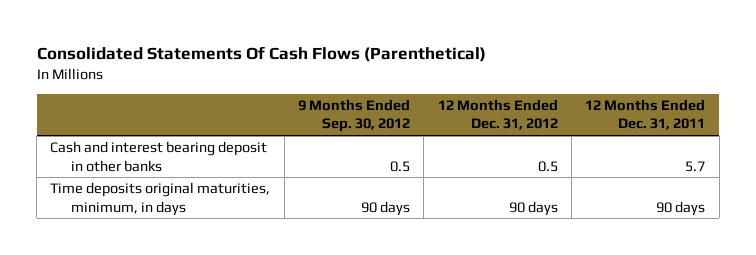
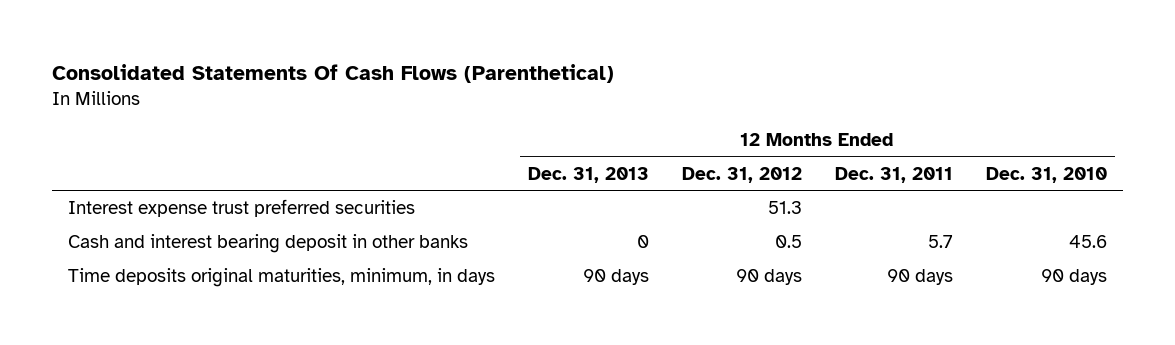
[298,99,411,133] 9 Months Ended Sep. 30, 2012 -> none
none -> [527,166,649,183] Dec. 31, 2013
none -> [985,166,1107,183] Dec. 31, 2010
none -> [67,198,415,217] Interest expense trust preferred securities

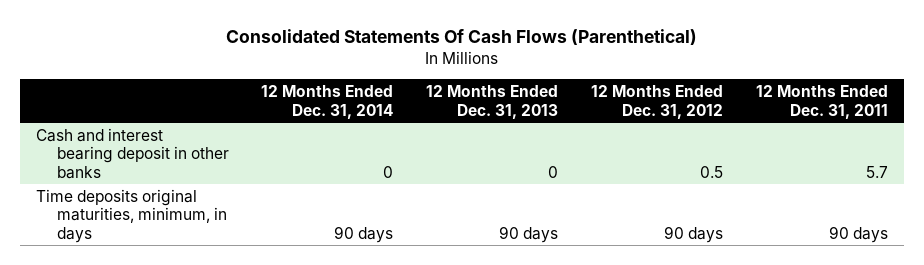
[985,166,1107,183] Dec. 31, 2010 -> none
none -> [261,85,394,119] 12 Months Ended Dec. 31, 2014
[67,198,415,217] Interest expense trust preferred securities -> none

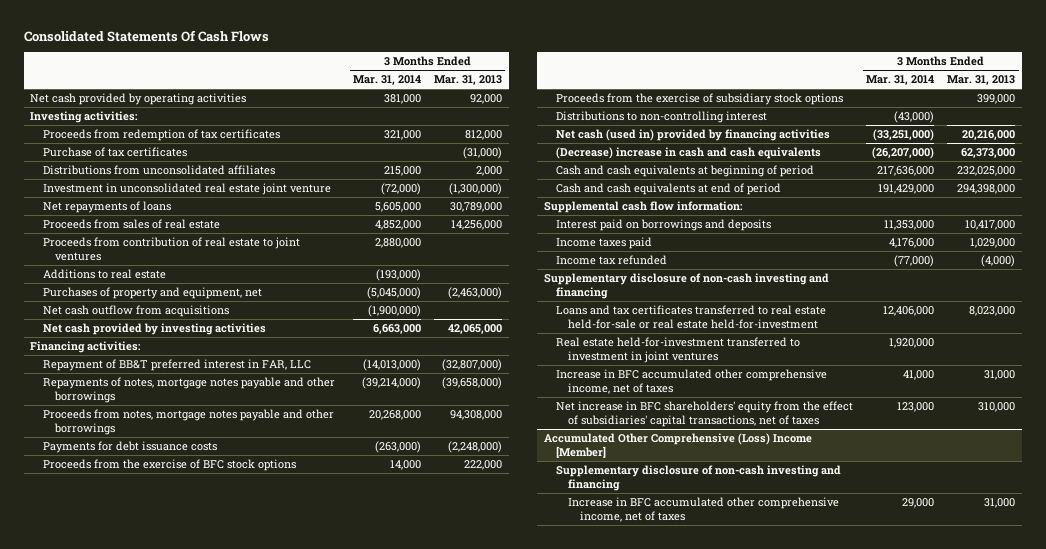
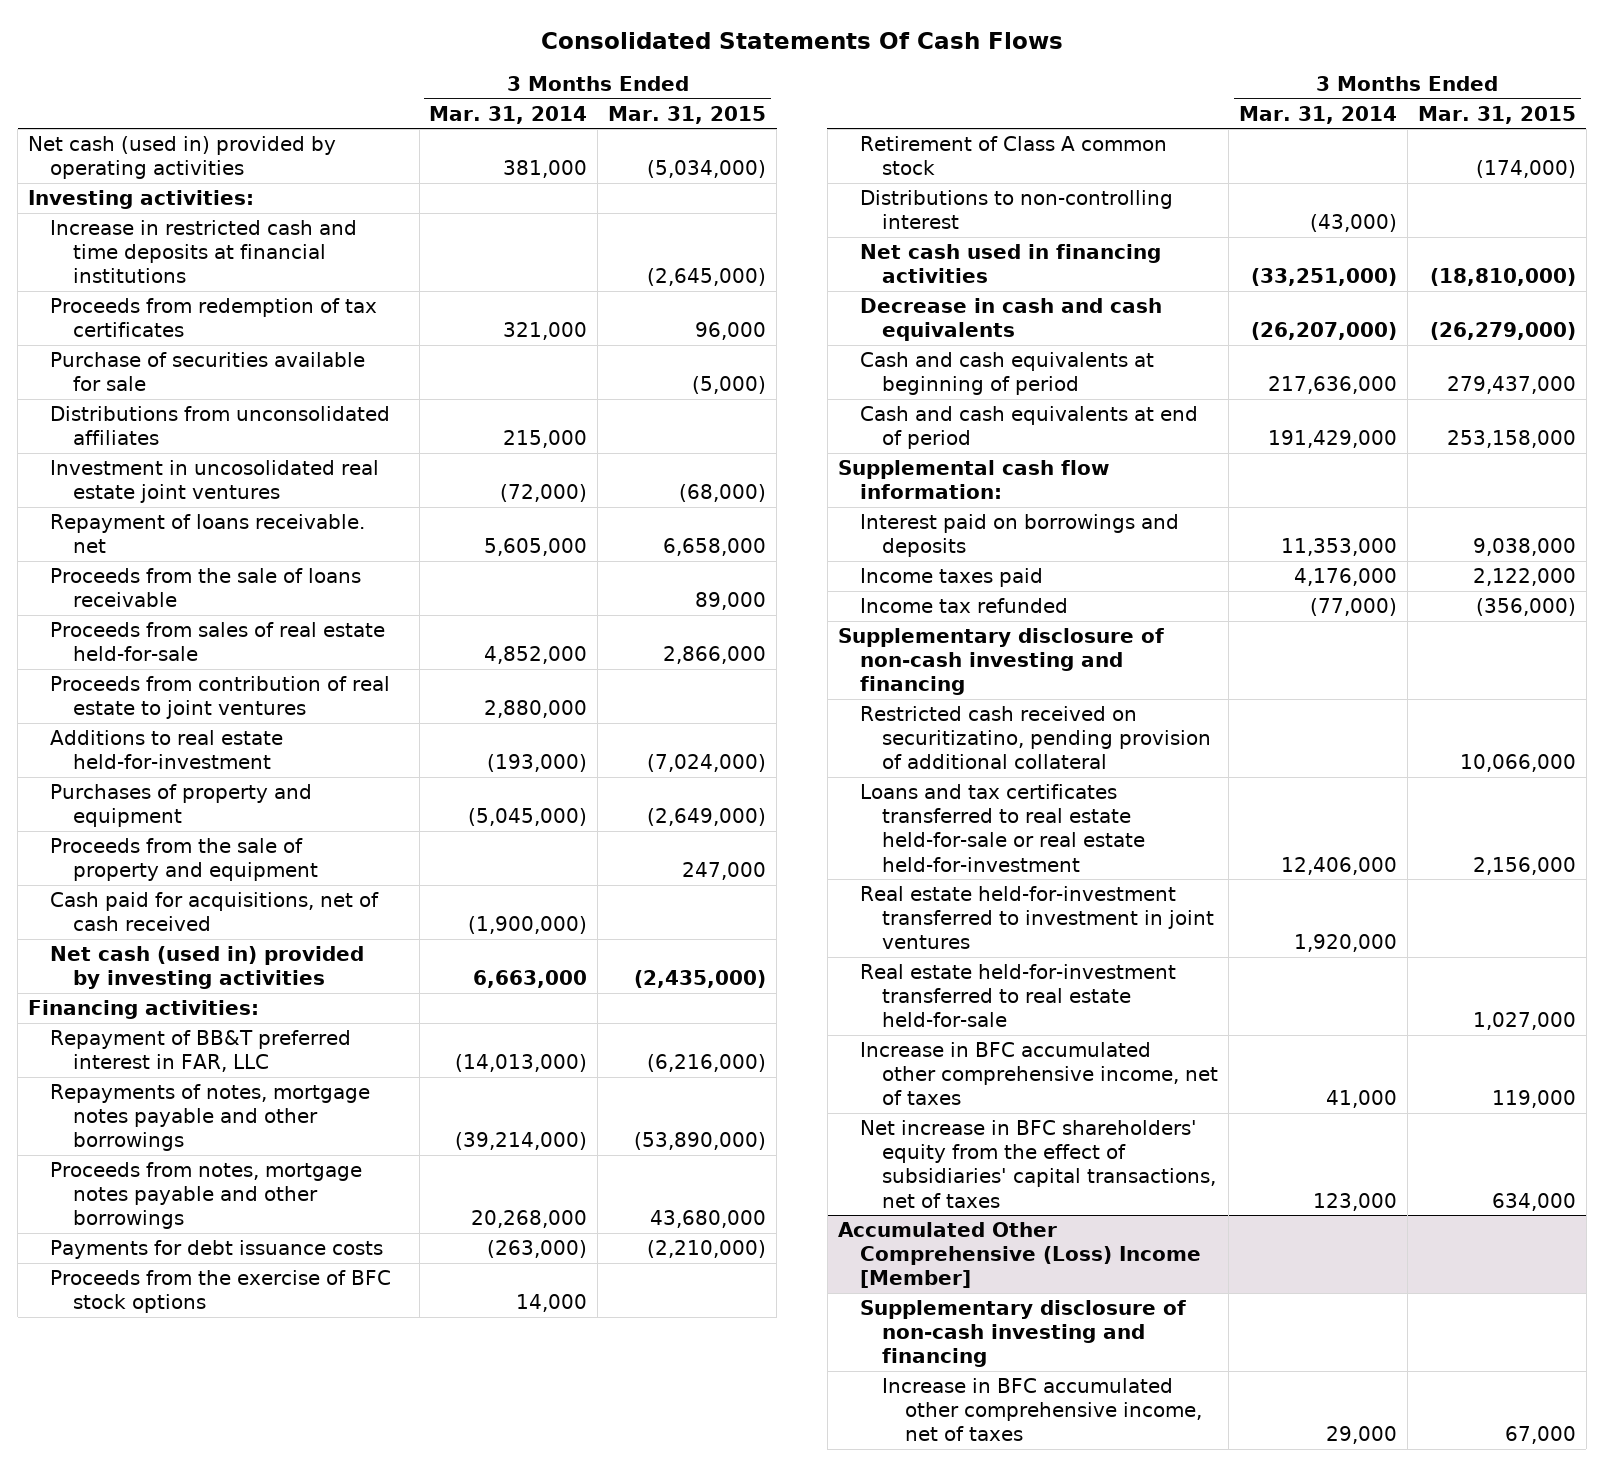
[434,75,503,86] Mar. 31, 2013 -> none
none -> [608,105,767,124] Mar. 31, 2015
[30,93,247,106] Net cash provided by operating activities -> [28,136,337,180] Net cash (used in) provided by operating activities
none -> [50,220,358,284] Increase in restricted cash and time deposits at financial institutions
[42,147,187,158] Purchase of tax certificates -> none
none -> [50,352,366,392] Purchase of securities available for sale
[42,183,331,196] Investment in unconsolidated real estate joint venture -> [50,460,380,504] Investment in uncosolidated real estate joint ventures
[42,201,171,214] Net repayments of loans -> [50,514,366,554] Repayment of loans receivable. net
none -> [50,568,362,608] Proceeds from the sale of loans receivable
[42,219,220,230] Proceeds from sales of real estate -> [50,622,386,662] Proceeds from sales of real estate held-for-sale
[42,269,166,280] Additions to real estate -> [50,730,284,770] Additions to real estate held-for-investment
[42,287,262,300] Purchases of property and equipment, net -> [50,784,313,828] Purchases of property and equipment
none -> [50,838,318,882] Proceeds from the sale of property and equipment
[42,305,229,318] Net cash outflow from acquisitions -> [50,892,380,932] Cash paid for acquisitions, net of cash received
[42,323,266,336] Net cash provided by investing activities -> [50,946,365,990] Net cash (used in) provided by investing activities
[555,93,843,106] Proceeds from the exercise of subsidiary stock options -> none
none -> [859,136,1167,176] Retirement of Class A common stock
[555,129,830,142] Net cash (used in) provided by financing activities -> [859,244,1161,284] Net cash used in financing activities
[555,147,821,160] (Decrease) increase in cash and cash equivalents -> [859,298,1162,342] Decrease in cash and cash equivalents
none -> [859,706,1212,770] Restricted cash received on securitizatino, pending provision of additional collateral
none -> [859,964,1176,1028] Real estate held-for-investment transferred to real estate held-for-sale

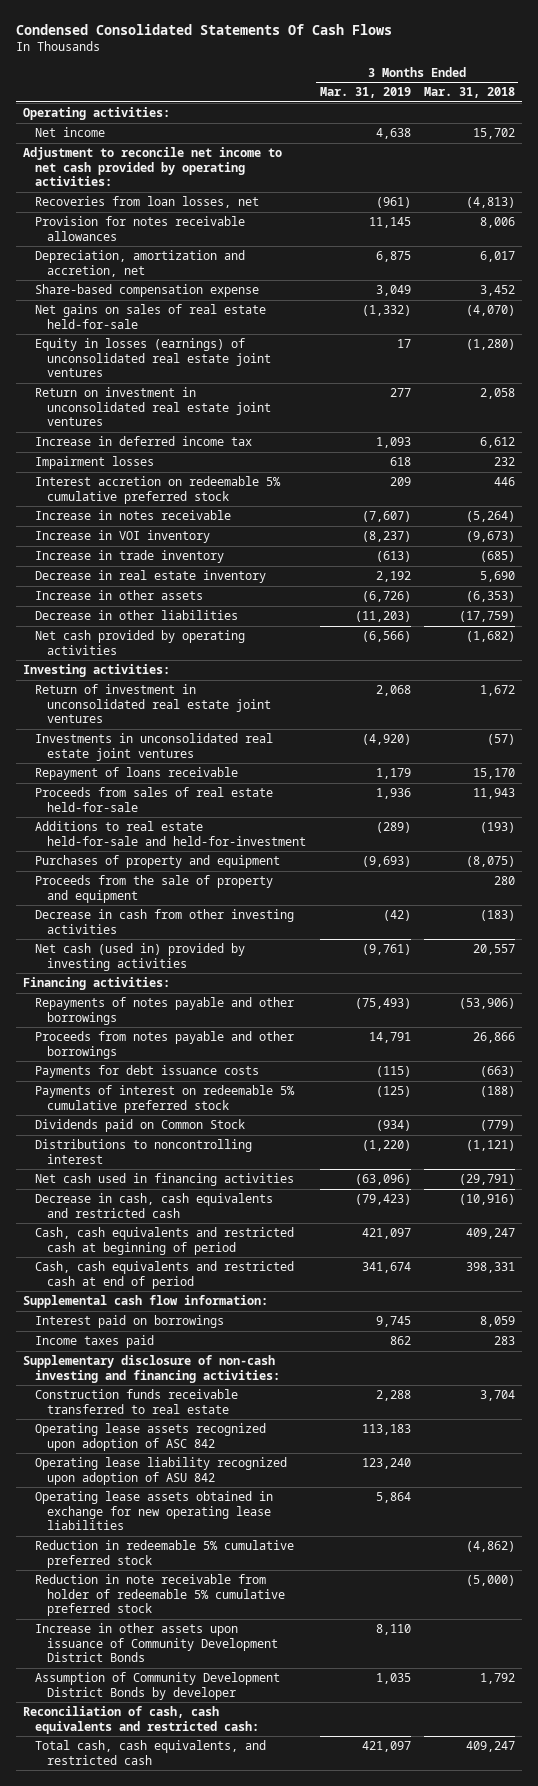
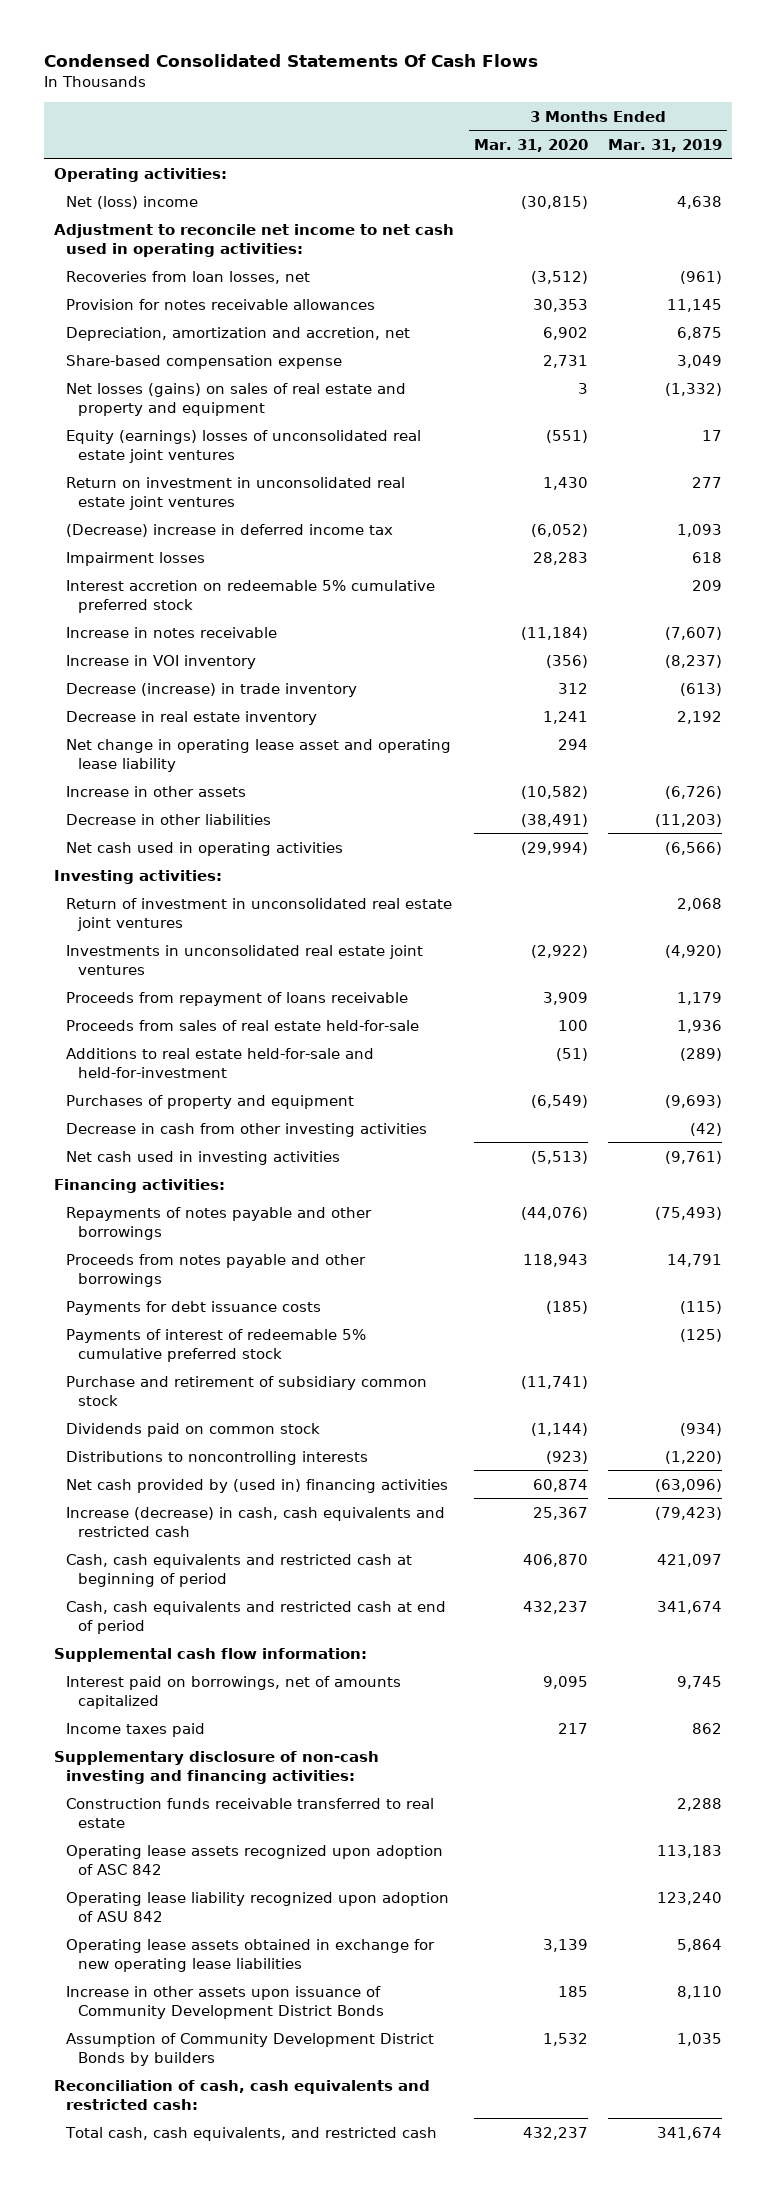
[424,87,516,99] Mar. 31, 2018 -> none
none -> [473,138,588,152] Mar. 31, 2020
[35,127,106,138] Net income -> [66,195,199,209] Net (loss) income
[23,147,283,187] Adjustment to reconcile net income to net cash provided by operating activities: -> [53,223,454,257] Adjustment to reconcile net income to net cash used in operating activities:
[35,304,267,329] Net gains on sales of real estate held-for-sale -> [66,382,407,416] Net losses (gains) on sales of real estate and property and equipment
[35,338,272,378] Equity in losses (earnings) of unconsolidated real estate joint ventures -> [66,429,422,463] Equity (earnings) losses of unconsolidated real estate joint ventures
[35,436,253,447] Increase in deferred income tax -> [66,523,394,537] (Decrease) increase in deferred income tax
[35,550,225,564] Increase in trade inventory -> [66,682,358,697] Decrease (increase) in trade inventory
none -> [66,738,452,772] Net change in operating lease asset and operating lease liability
[35,630,246,655] Net cash provided by operating activities -> [66,841,344,856] Net cash used in operating activities
[35,767,239,781] Repayment of loans receivable -> [66,991,409,1006] Proceeds from repayment of loans receivable
[35,875,274,903] Proceeds from the sale of property and equipment -> none
[35,943,246,971] Net cash (used in) provided by investing activities -> [66,1150,341,1165] Net cash used in investing activities
[35,1085,296,1113] Payments of interest on redeemable 5% cumulative preferred stock -> [66,1328,367,1362] Payments of interest of redeemable 5% cumulative preferred stock
none -> [66,1375,428,1406] Purchase and retirement of subsidiary common stock
[35,1119,246,1133] Dividends paid on Common Stock -> [66,1422,321,1437] Dividends paid on common stock
[35,1139,253,1164] Distributions to noncontrolling interest -> [66,1450,369,1465] Distributions to noncontrolling interests
[35,1173,295,1187] Net cash used in financing activities -> [66,1478,449,1493] Net cash provided by (used in) financing activities
[35,1193,274,1218] Decrease in cash, cash equivalents and restricted cash -> [66,1506,446,1537] Increase (decrease) in cash, cash equivalents and restricted cash
[35,1315,225,1329] Interest paid on borrowings -> [66,1675,402,1709] Interest paid on borrowings, net of amounts capitalized
[35,1540,295,1568] Reduction in redeemable 5% cumulative preferred stock -> none
[35,1574,286,1617] Reduction in note receivable from holder of redeemable 5% cumulative preferred stock -> none
[35,1672,281,1700] Assumption of Community Development District Bonds by developer -> [66,2032,435,2066] Assumption of Community Development District Bonds by builders
[361,1741,411,1753] 421,097 -> [657,2126,723,2140] 341,674

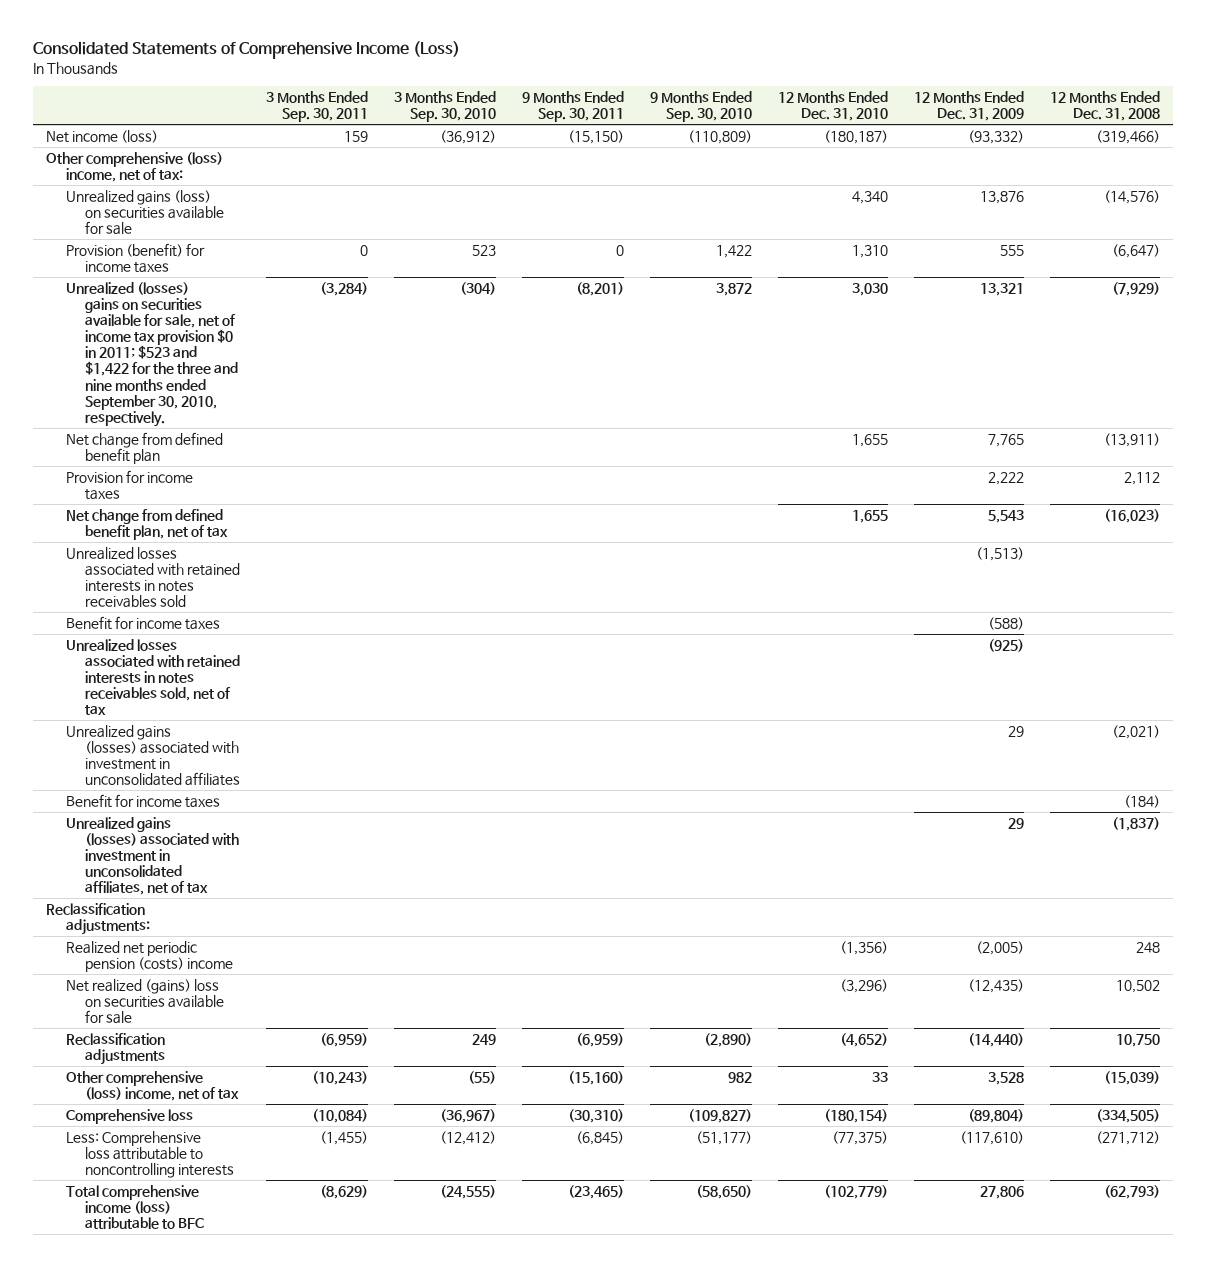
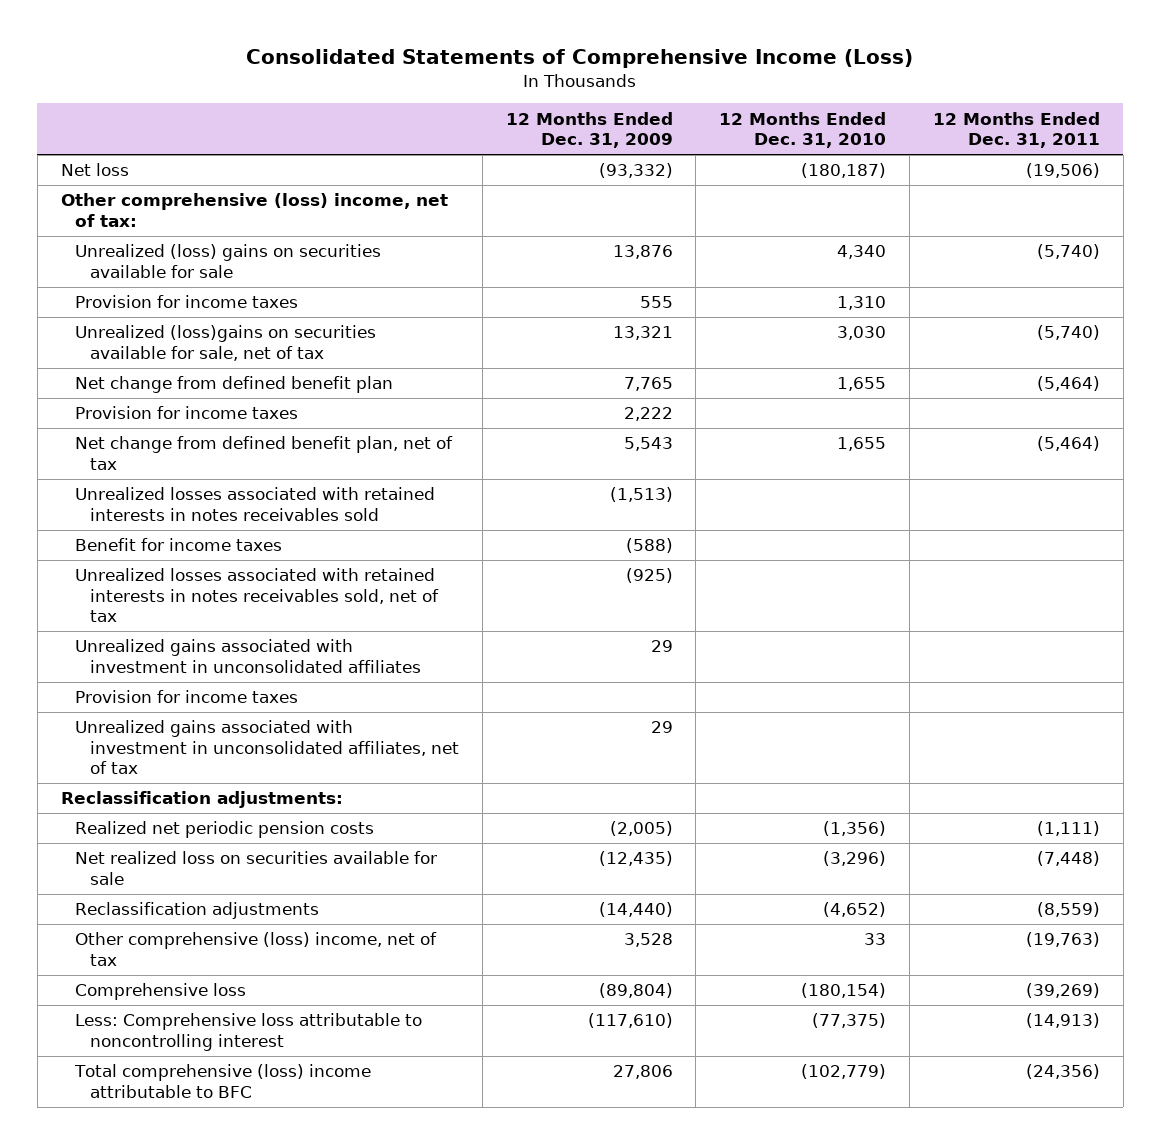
[266,90,369,123] 3 Months Ended Sep. 30, 2011 -> none
[394,90,497,123] 3 Months Ended Sep. 30, 2010 -> none
[522,90,625,123] 9 Months Ended Sep. 30, 2011 -> none
[650,90,753,123] 9 Months Ended Sep. 30, 2010 -> none
[1050,90,1161,122] 12 Months Ended Dec. 31, 2008 -> none
none -> [933,111,1101,149] 12 Months Ended Dec. 31, 2011
[46,129,159,143] Net income (loss) -> [60,163,129,177] Net loss
[65,189,225,236] Unrealized gains (loss) on securities available for sale -> [75,244,382,278] Unrealized (loss) gains on securities available for sale
[65,242,205,273] Provision (benefit) for income taxes -> [75,295,299,309] Provision for income taxes
[65,281,239,427] Unrealized (losses) gains on securities available for sale, net of income tax provision $0 in 2011; $523 and $1,422 for the three and nine months ended September 30, 2010, respectively. -> [75,325,377,361] Unrealized (loss)gains on securities available for sale, net of tax
[65,724,241,787] Unrealized gains (losses) associated with investment in unconsolidated affiliates -> [75,639,421,673] Unrealized gains associated with investment in unconsolidated affiliates
[65,793,220,808] Benefit for income taxes -> [75,690,299,704] Provision for income taxes
[65,816,240,896] Unrealized gains (losses) associated with investment in unconsolidated affiliates, net of tax -> [75,720,459,775] Unrealized gains associated with investment in unconsolidated affiliates, net of tax
[65,940,234,972] Realized net periodic pension (costs) income -> [75,821,375,839] Realized net periodic pension costs
[65,978,225,1025] Net realized (gains) loss on securities available for sale -> [75,851,438,885] Net realized loss on securities available for sale
[65,1130,235,1179] Less: Comprehensive loss attributable to noncontrolling interests -> [75,1013,423,1051] Less: Comprehensive loss attributable to noncontrolling interest
[65,1184,205,1230] Total comprehensive income (loss) attributable to BFC -> [74,1064,372,1098] Total comprehensive (loss) income attributable to BFC

